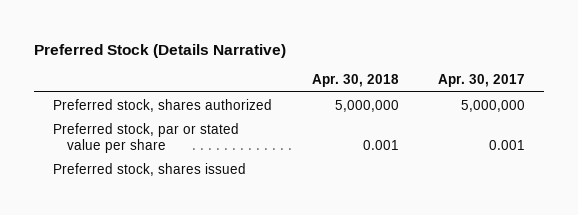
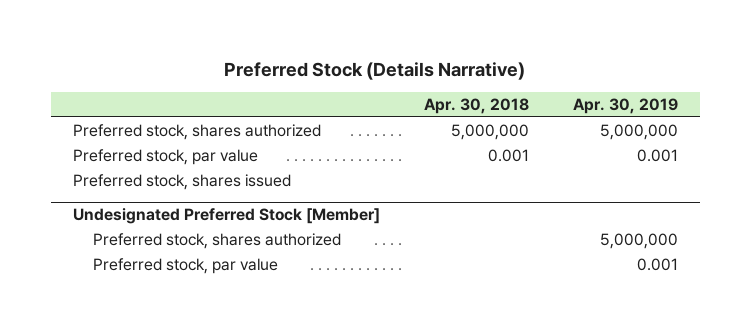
[437,74,525,88] Apr. 30, 2017 -> none
none -> [572,97,678,114] Apr. 30, 2019
[53,122,240,153] Preferred stock, par or stated value per share -> [72,149,258,166] Preferred stock, par value
none -> [72,208,380,225] Undesignated Preferred Stock [Member]
none -> [92,233,341,250] Preferred stock, shares authorized
none -> [92,258,278,275] Preferred stock, par value

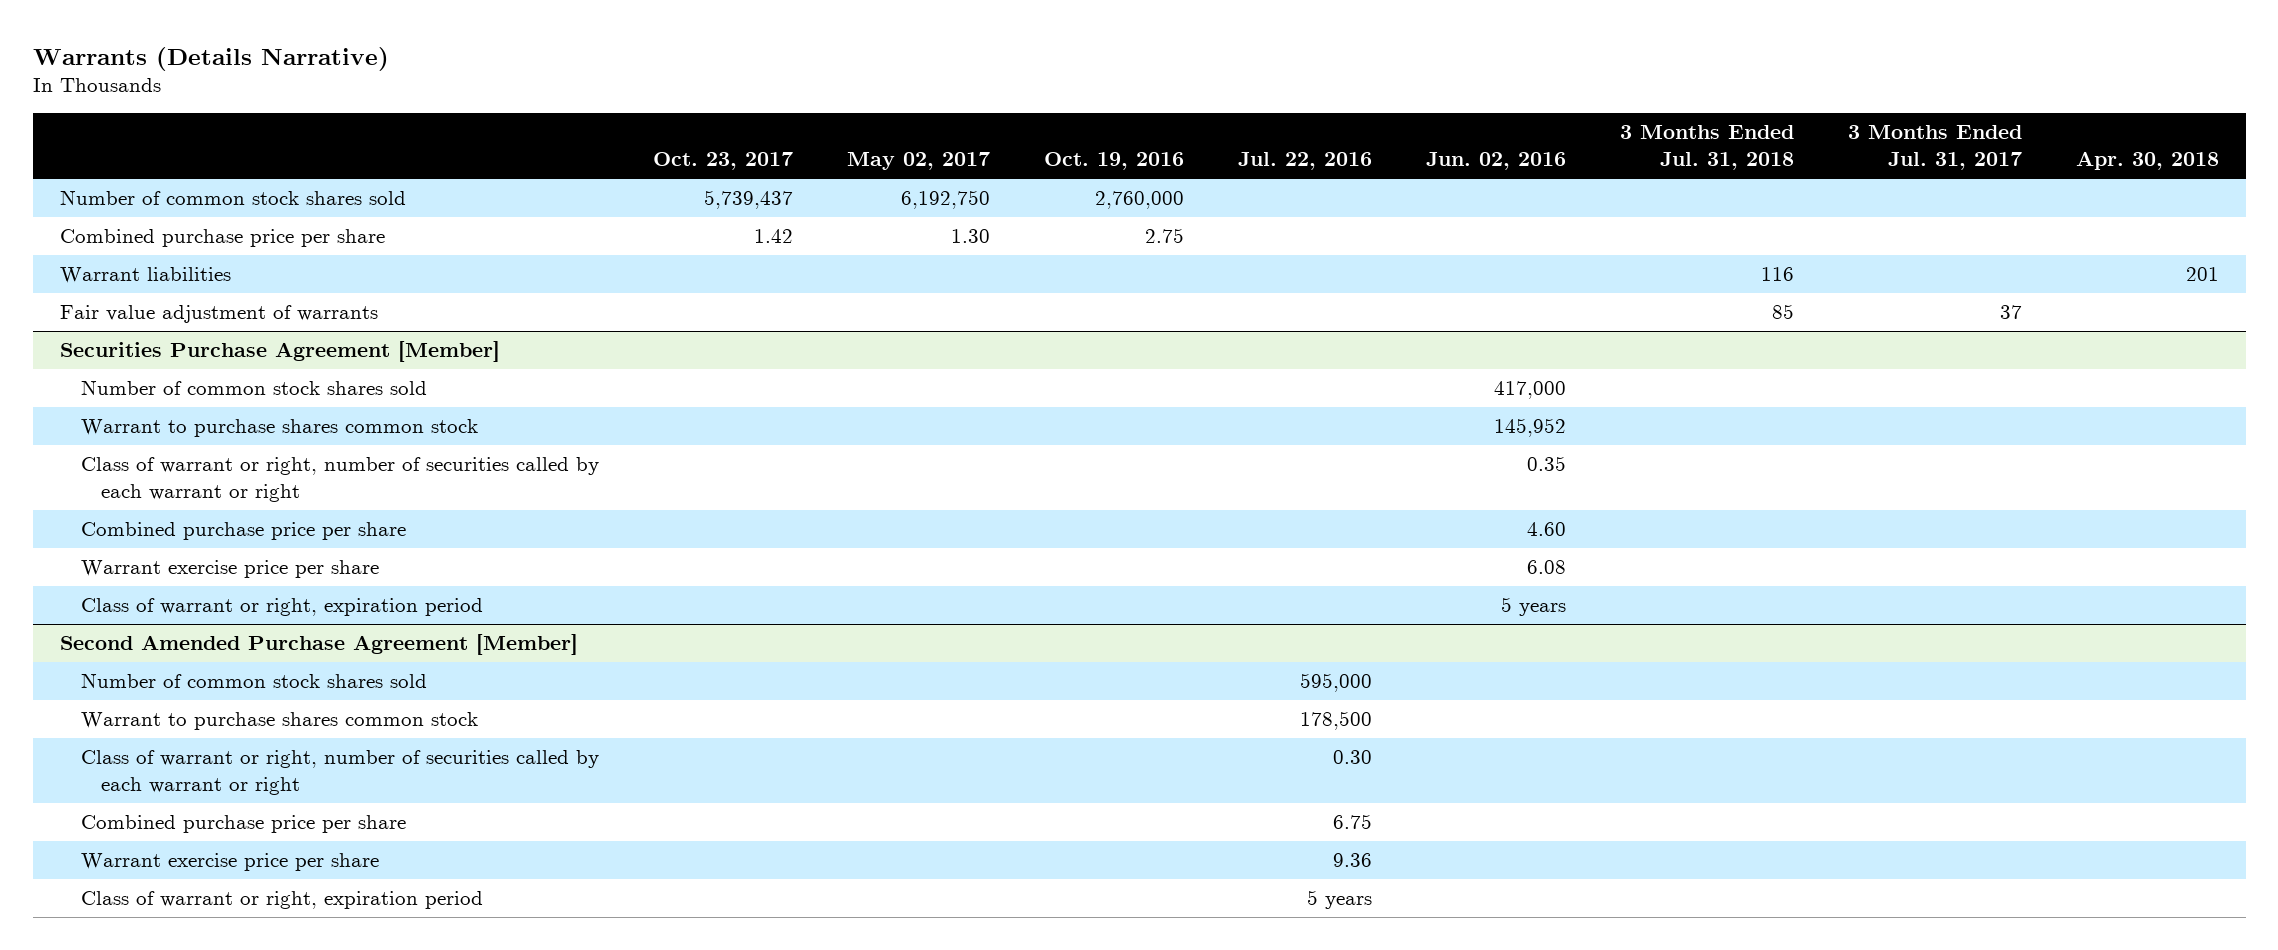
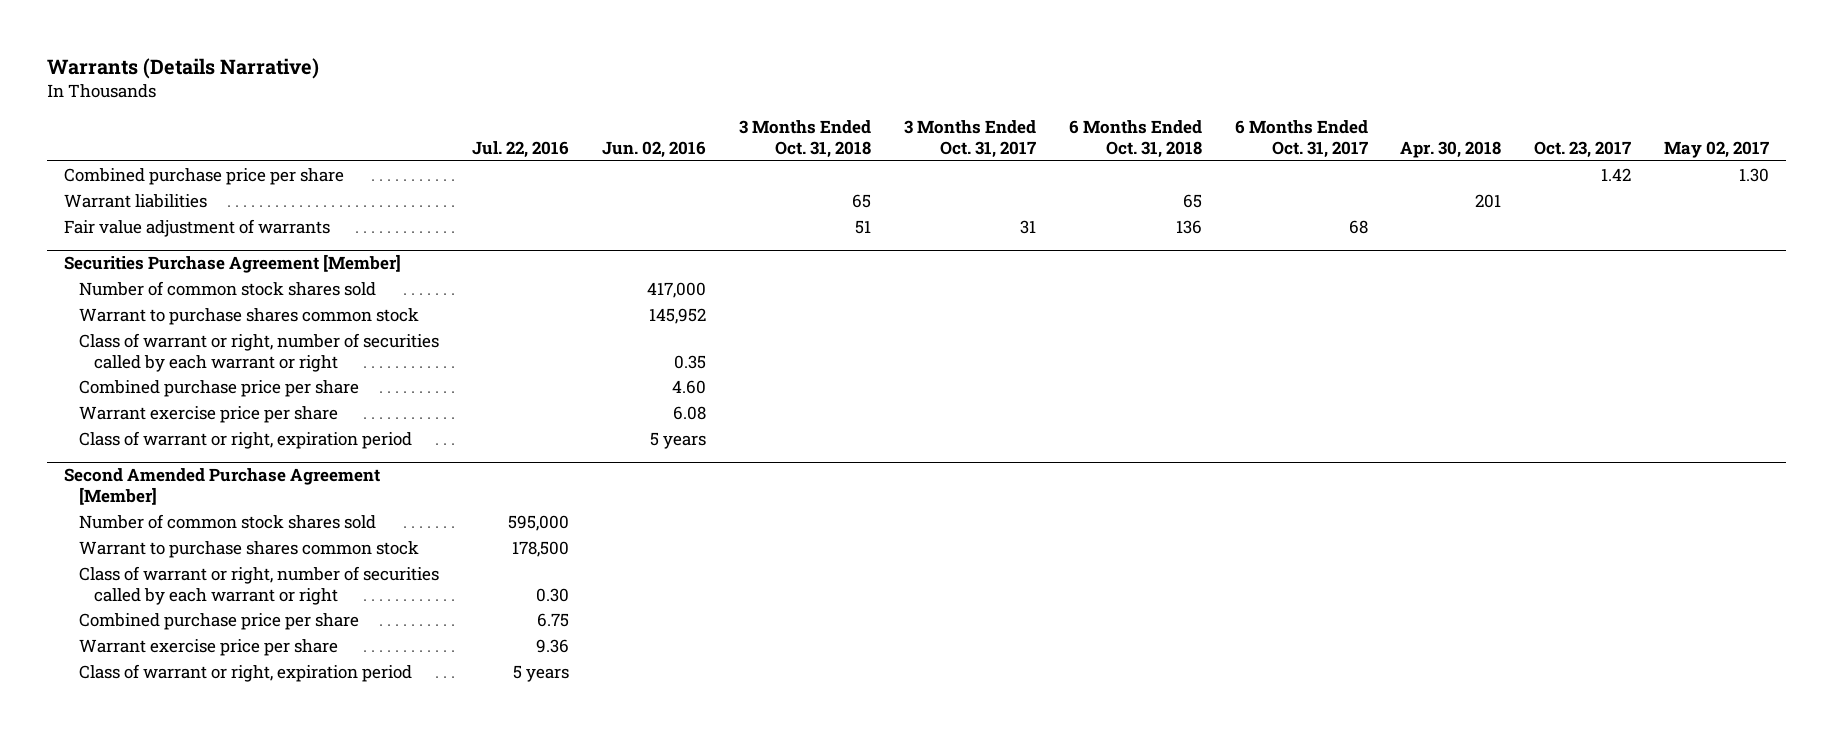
[1043,152,1184,171] Oct. 19, 2016 -> none
[1619,125,1794,171] 3 Months Ended Jul. 31, 2018 -> none
[1847,125,2022,171] 3 Months Ended Jul. 31, 2017 -> none
none -> [738,120,871,159] 3 Months Ended Oct. 31, 2018
none -> [903,120,1036,159] 3 Months Ended Oct. 31, 2017
none -> [1068,120,1202,159] 6 Months Ended Oct. 31, 2018
none -> [1234,120,1368,159] 6 Months Ended Oct. 31, 2017
[59,190,406,206] Number of common stock shares sold -> none

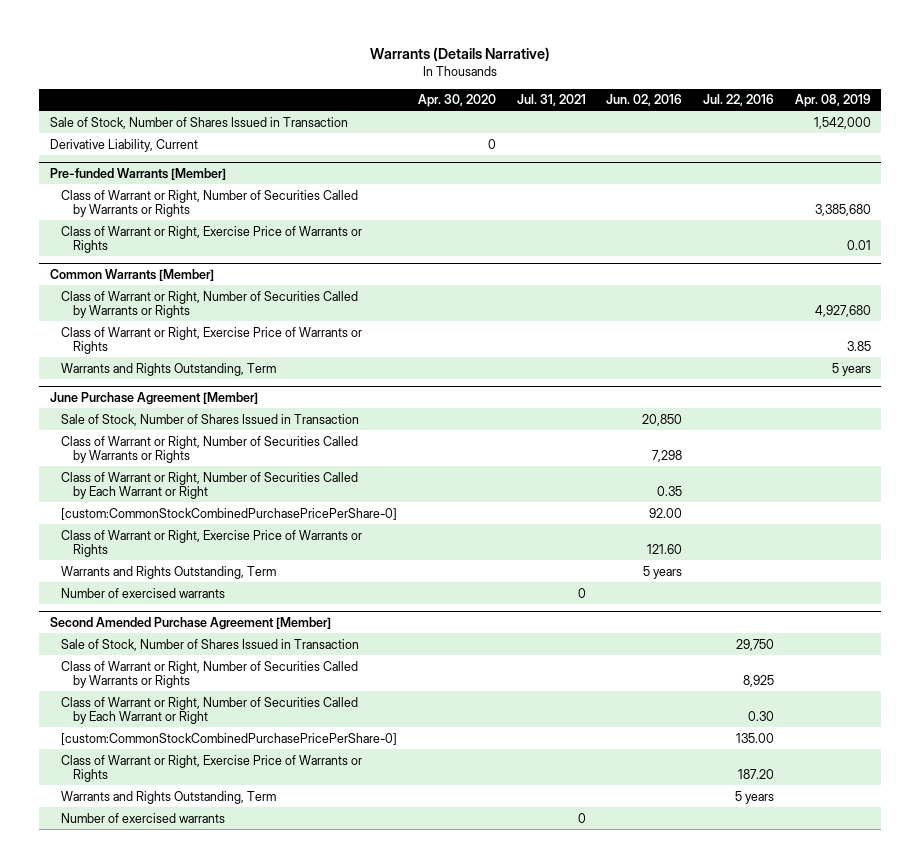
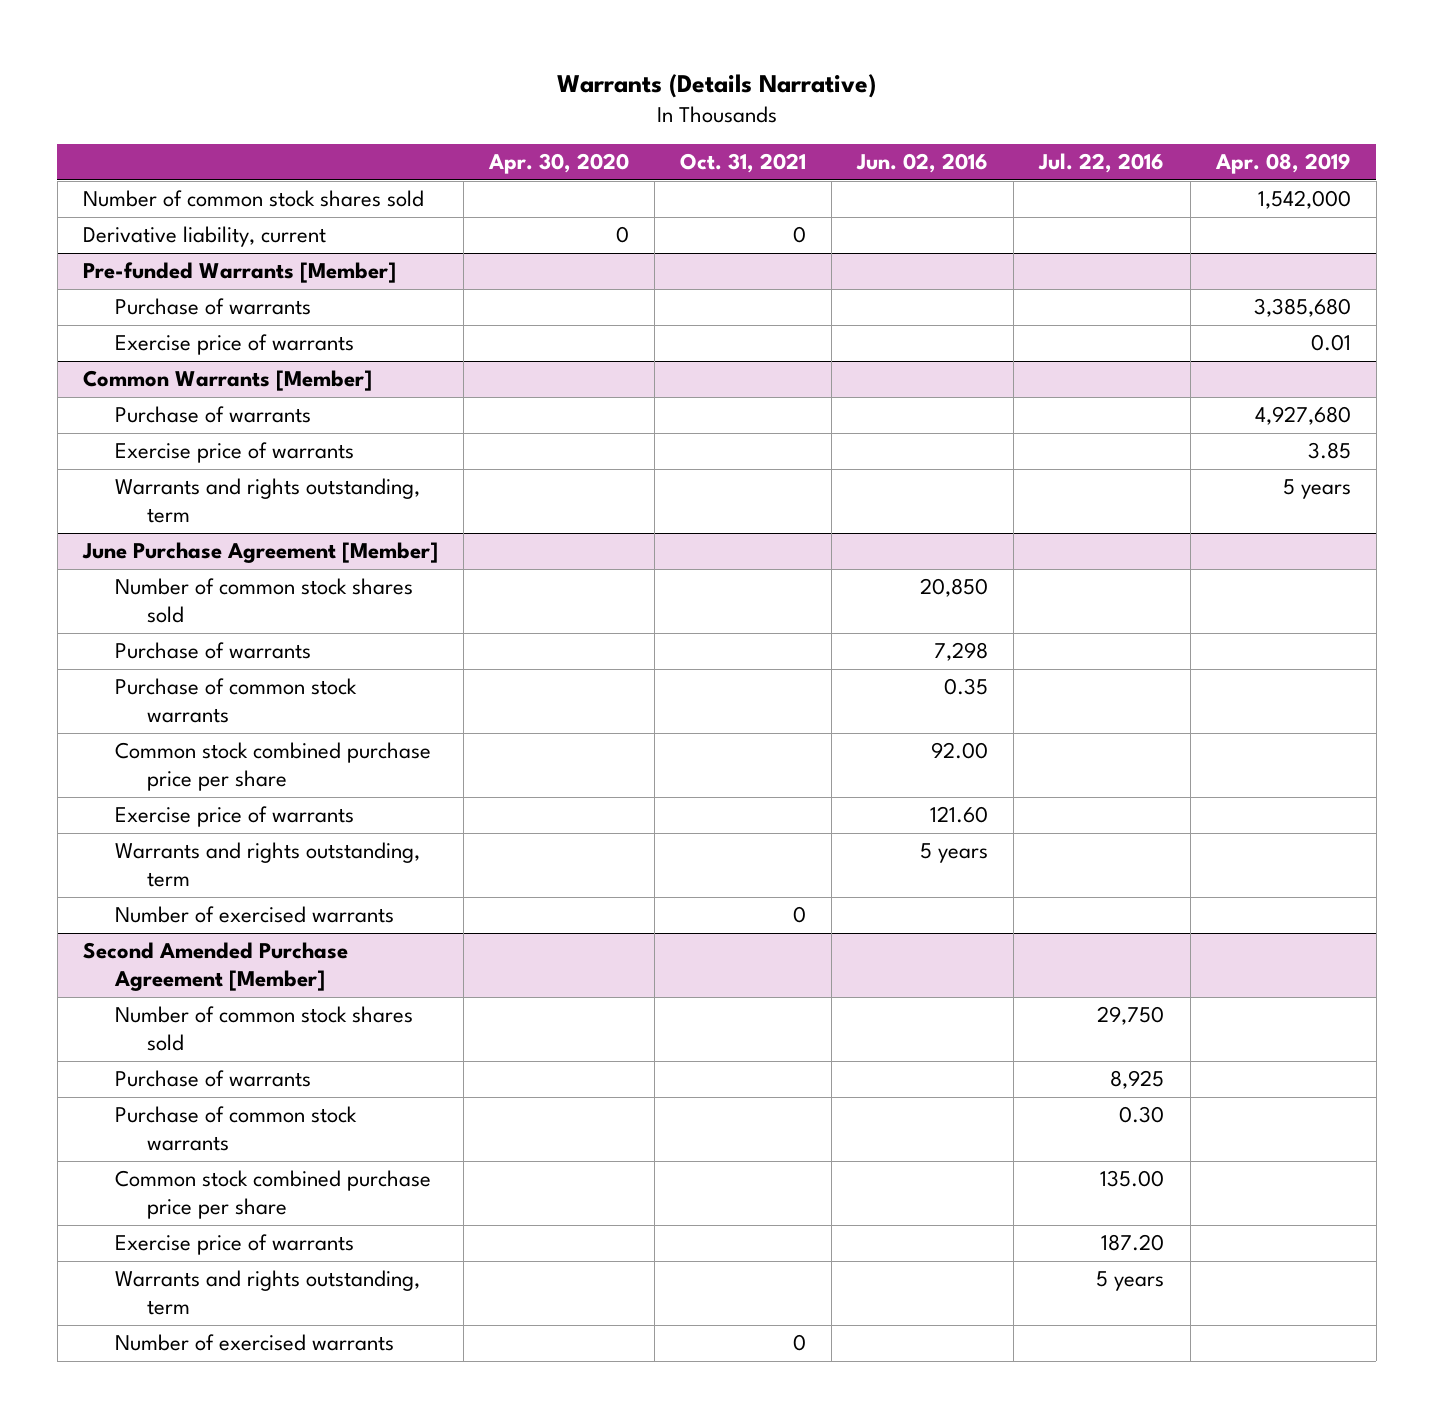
[516,94,586,107] Jul. 31, 2021 -> none
none -> [680,153,807,174] Oct. 31, 2021
[49,116,348,129] Sale of Stock, Number of Shares Issued in Transaction -> [82,190,424,208] Number of common stock shares sold
[49,138,198,152] Derivative Liability, Current -> [82,226,326,248] Derivative liability, current
[61,189,359,218] Class of Warrant or Right, Number of Securities Called by Warrants or Rights -> [114,298,311,316] Purchase of warrants
[61,225,363,254] Class of Warrant or Right, Exercise Price of Warrants or Rights -> [114,334,354,356] Exercise price of warrants
[61,290,359,319] Class of Warrant or Right, Number of Securities Called by Warrants or Rights -> [114,406,311,424] Purchase of warrants
[61,326,363,355] Class of Warrant or Right, Exercise Price of Warrants or Rights -> [114,442,354,464] Exercise price of warrants
[61,362,277,376] Warrants and Rights Outstanding, Term -> [114,478,420,524] Warrants and rights outstanding, term
[61,413,360,426] Sale of Stock, Number of Shares Issued in Transaction -> [114,578,413,624] Number of common stock shares sold
[61,435,359,464] Class of Warrant or Right, Number of Securities Called by Warrants or Rights -> [114,642,311,660] Purchase of warrants
[61,471,359,500] Class of Warrant or Right, Number of Securities Called by Each Warrant or Right -> [114,678,357,724] Purchase of common stock warrants
[61,507,398,520] [custom:CommonStockCombinedPurchasePricePerShare-0] -> [114,742,431,792] Common stock combined purchase price per share
[61,529,363,558] Class of Warrant or Right, Exercise Price of Warrants or Rights -> [114,806,354,828] Exercise price of warrants
[61,565,277,579] Warrants and Rights Outstanding, Term -> [114,842,420,888] Warrants and rights outstanding, term
[61,638,360,651] Sale of Stock, Number of Shares Issued in Transaction -> [114,1006,413,1052] Number of common stock shares sold
[61,660,359,689] Class of Warrant or Right, Number of Securities Called by Warrants or Rights -> [114,1070,311,1088] Purchase of warrants
[61,696,359,725] Class of Warrant or Right, Number of Securities Called by Each Warrant or Right -> [114,1106,357,1152] Purchase of common stock warrants
[61,732,398,745] [custom:CommonStockCombinedPurchasePricePerShare-0] -> [114,1170,431,1220] Common stock combined purchase price per share
[61,754,363,783] Class of Warrant or Right, Exercise Price of Warrants or Rights -> [114,1234,354,1256] Exercise price of warrants
[61,790,277,804] Warrants and Rights Outstanding, Term -> [114,1270,420,1316] Warrants and rights outstanding, term

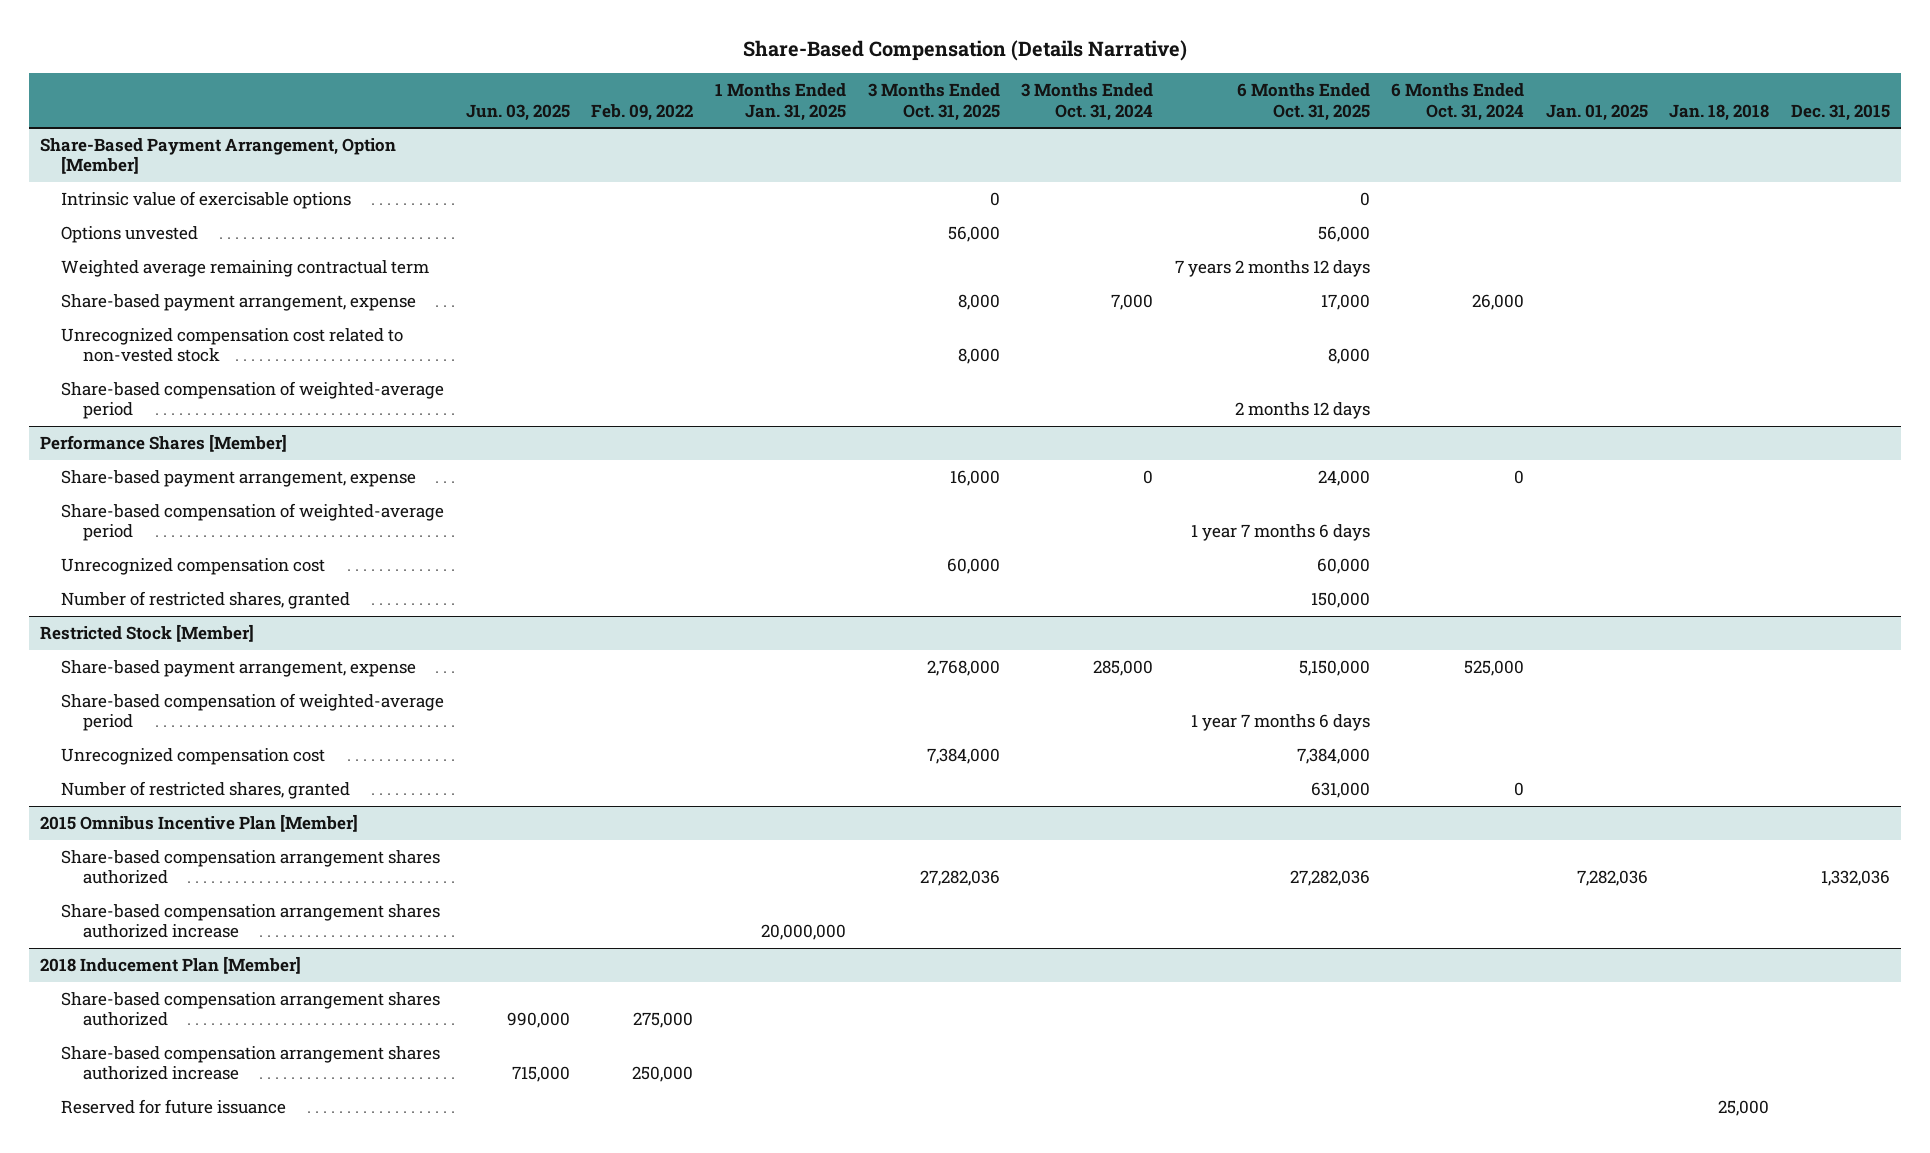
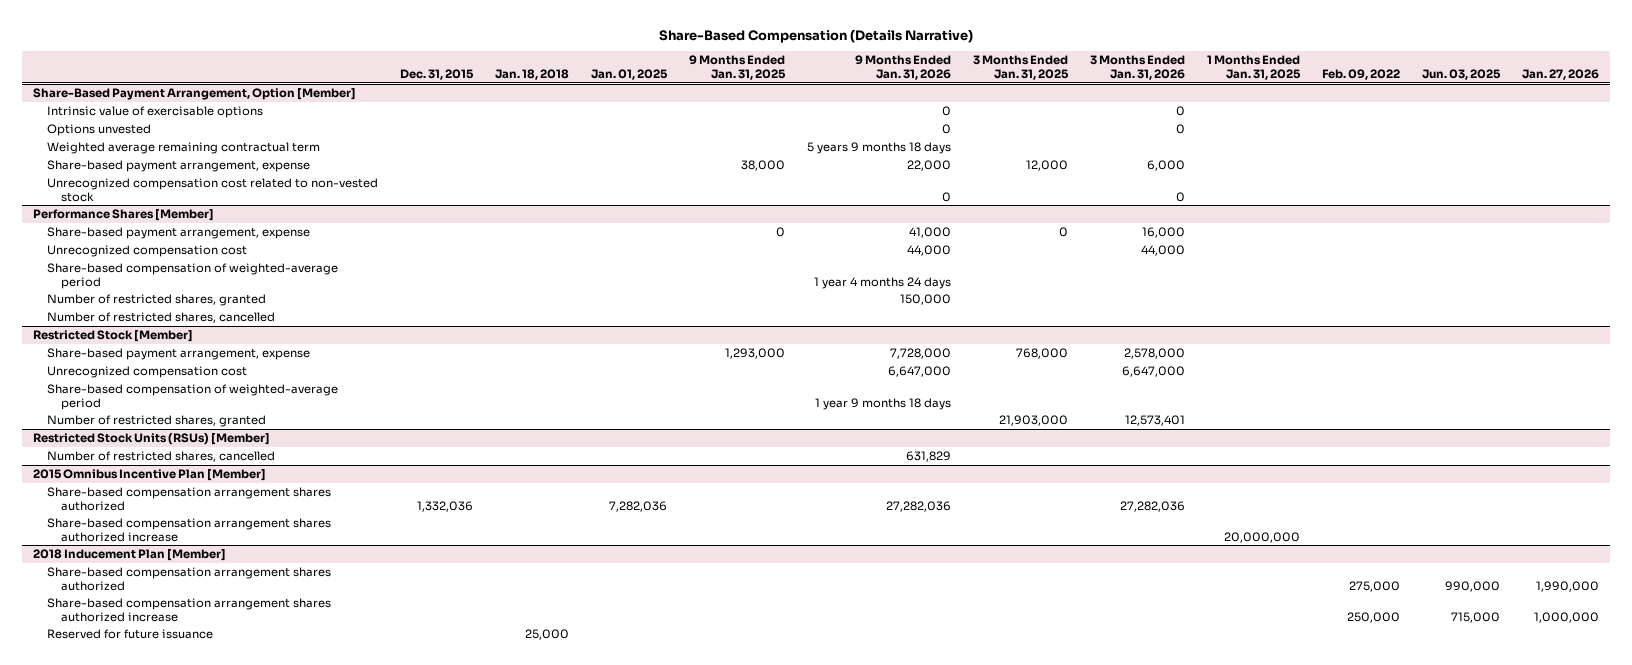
[867,83,1000,121] 3 Months Ended Oct. 31, 2025 -> none
[1021,83,1154,121] 3 Months Ended Oct. 31, 2024 -> none
[1236,83,1370,121] 6 Months Ended Oct. 31, 2025 -> none
[1391,83,1525,121] 6 Months Ended Oct. 31, 2024 -> none
none -> [688,55,786,81] 9 Months Ended Jan. 31, 2025
none -> [855,55,952,81] 9 Months Ended Jan. 31, 2026
none -> [973,55,1070,81] 3 Months Ended Jan. 31, 2025
none -> [1090,55,1186,81] 3 Months Ended Jan. 31, 2026
none -> [1522,69,1600,81] Jan. 27, 2026
[61,381,445,420] Share-based compensation of weighted-average period -> none
[61,503,445,542] Share-based compensation of weighted-average period -> [46,263,338,289] Share-based compensation of weighted-average period
none -> [46,312,275,324] Number of restricted shares, cancelled
[61,693,445,732] Share-based compensation of weighted-average period -> [46,384,338,410] Share-based compensation of weighted-average period
none -> [32,433,270,446] Restricted Stock Units (RSUs) [Member]
none -> [46,451,275,463] Number of restricted shares, cancelled

